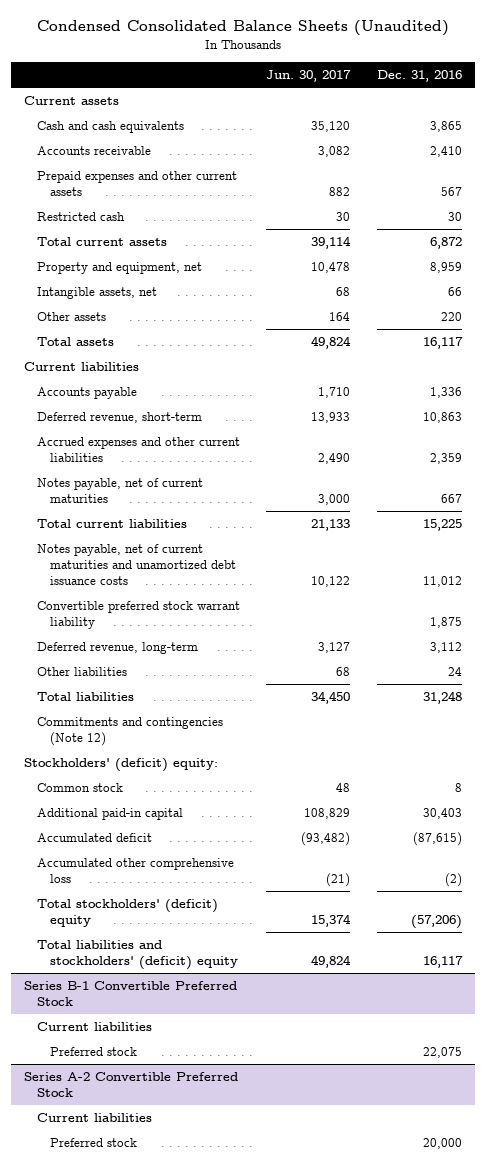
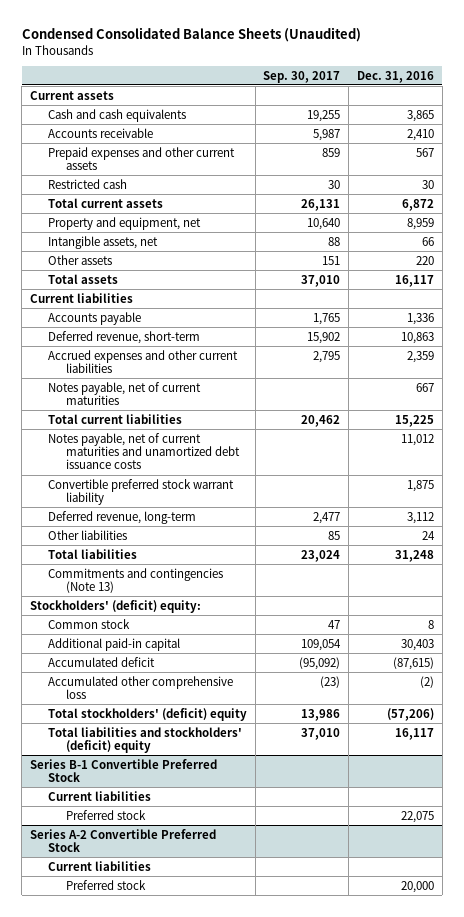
[266,70,352,83] Jun. 30, 2017 -> none
none -> [263,70,341,83] Sep. 30, 2017
[36,716,223,746] Commitments and contingencies (Note 12) -> [47,567,223,593] Commitments and contingencies (Note 13)

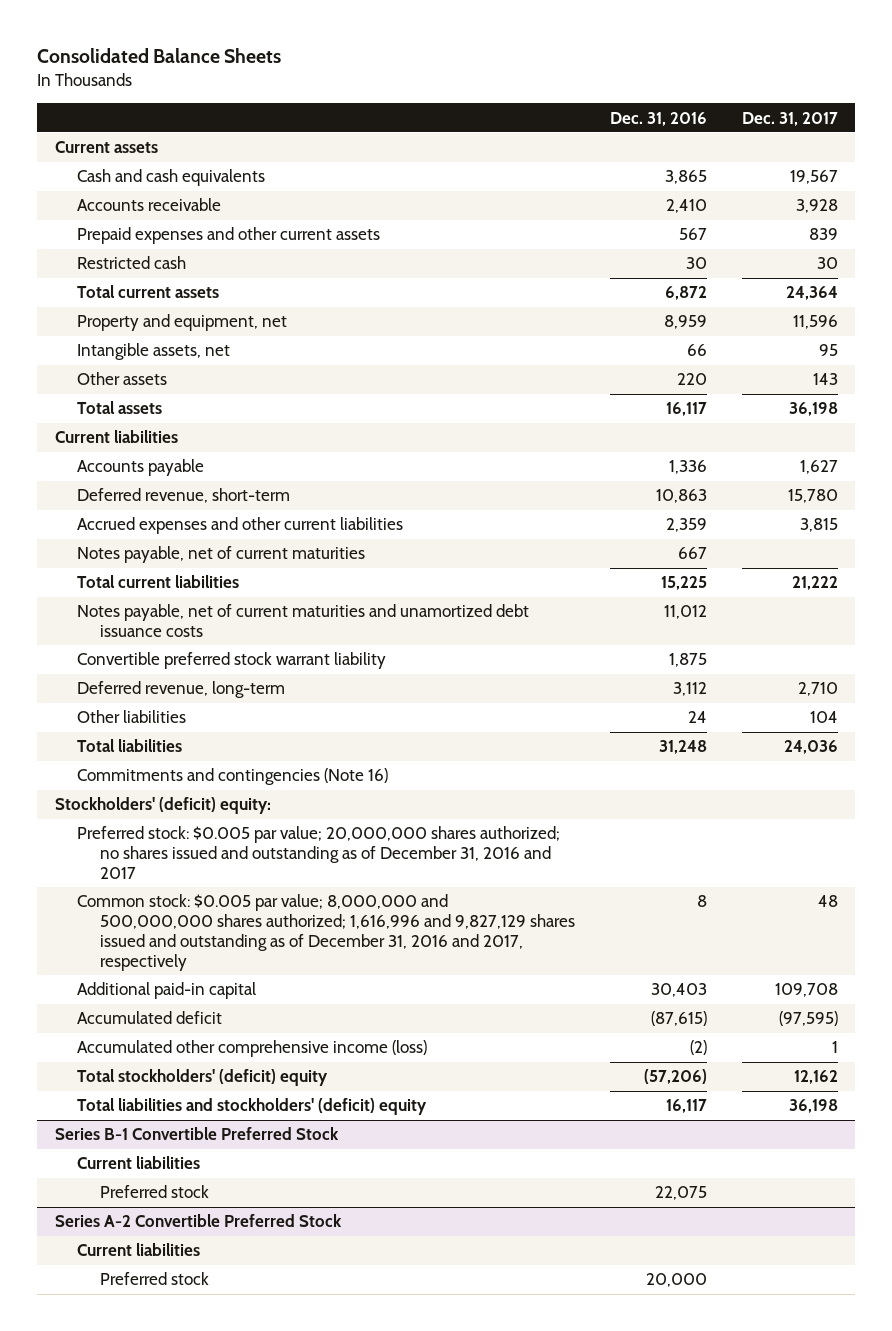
[21,27,361,43] Condensed Consolidated Balance Sheets (Unaudited) -> [37,48,282,64] Consolidated Balance Sheets
[263,70,341,83] Sep. 30, 2017 -> none
none -> [741,111,838,126] Dec. 31, 2017
[47,567,223,593] Commitments and contingencies (Note 13) -> [77,768,389,786] Commitments and contingencies (Note 16)
none -> [77,826,561,879] Preferred stock: $0.005 par value; 20,000,000 shares authorized; no shares issued and outstanding as of December 31, 2016 and 2017
[47,618,130,629] Common stock -> [77,894,575,971] Common stock: $0.005 par value; 8,000,000 and 500,000,000 shares authorized; 1,616,996 and 9,827,129 shares issued and outstanding as of December 31, 2016 and 2017, respectively
[47,675,233,699] Accumulated other comprehensive loss -> [77,1040,428,1058] Accumulated other comprehensive income (loss)

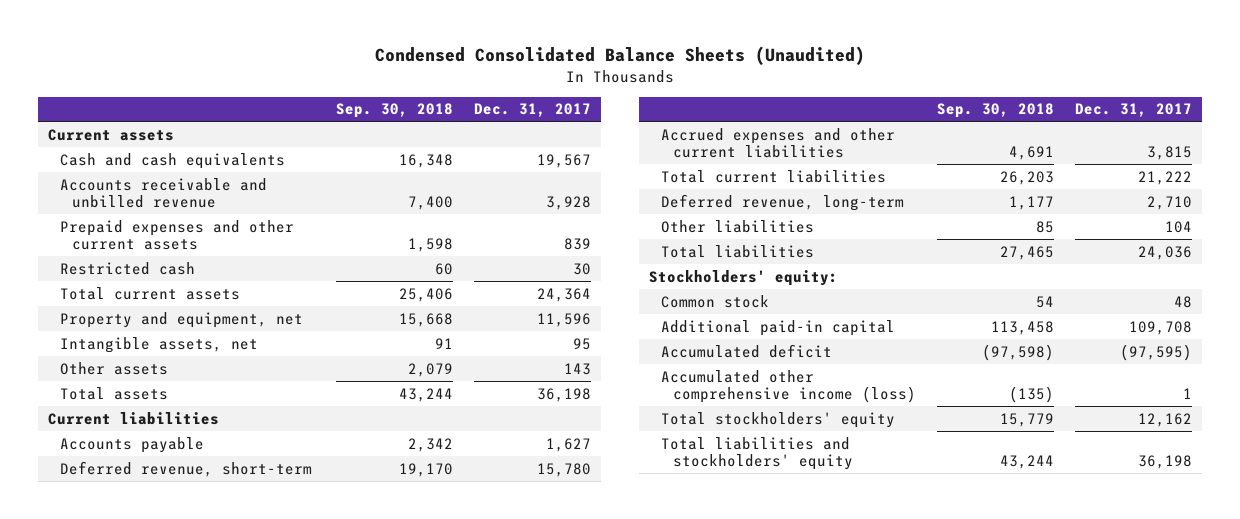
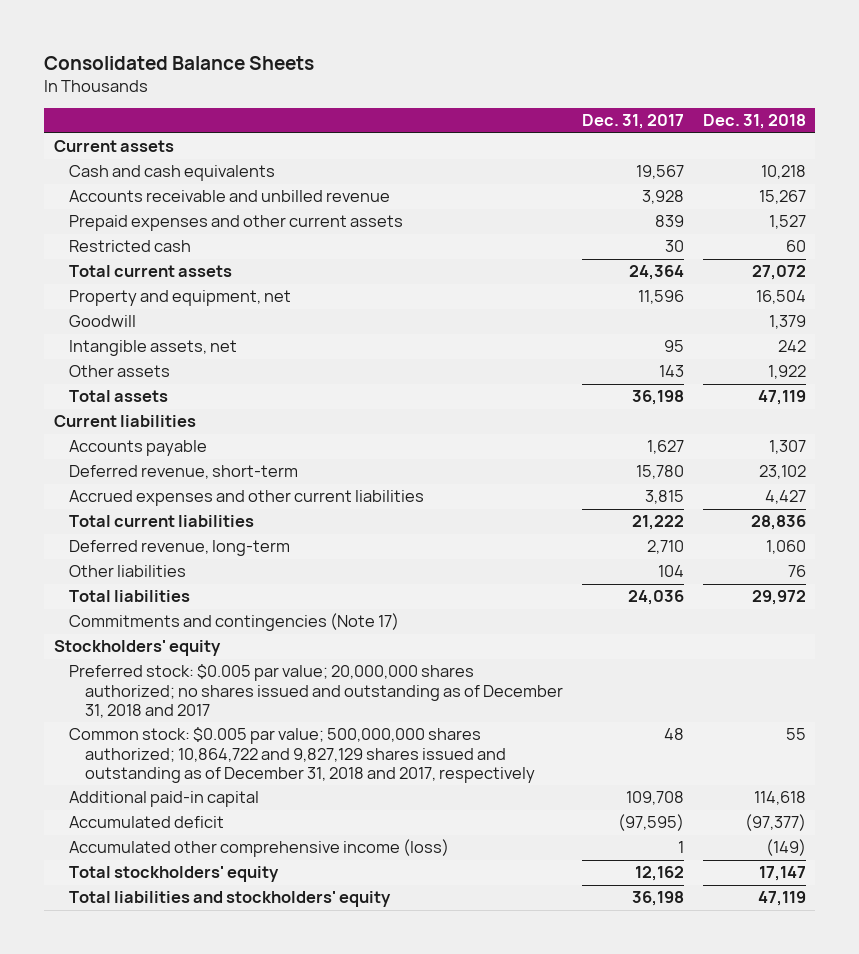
[374,46,865,66] Condensed Consolidated Balance Sheets (Unaudited) -> [44,55,315,70] Consolidated Balance Sheets
[336,103,454,119] Sep. 30, 2018 -> none
none -> [702,114,806,130] Dec. 31, 2018
none -> [69,315,137,328] Goodwill
none -> [69,613,400,632] Commitments and contingencies (Note 17)
[649,269,839,286] Stockholders' equity: -> [53,640,221,657] Stockholders' equity
none -> [69,664,564,718] Preferred stock: $0.005 par value; 20,000,000 shares authorized; no shares issued and outstanding as of December 31, 2018 and 2017
[661,294,770,308] Common stock -> [69,727,536,783] Common stock: $0.005 par value; 500,000,000 shares authorized; 10,864,722 and 9,827,129 shares issued and outstanding as of December 31, 2018 and 2017, respectively

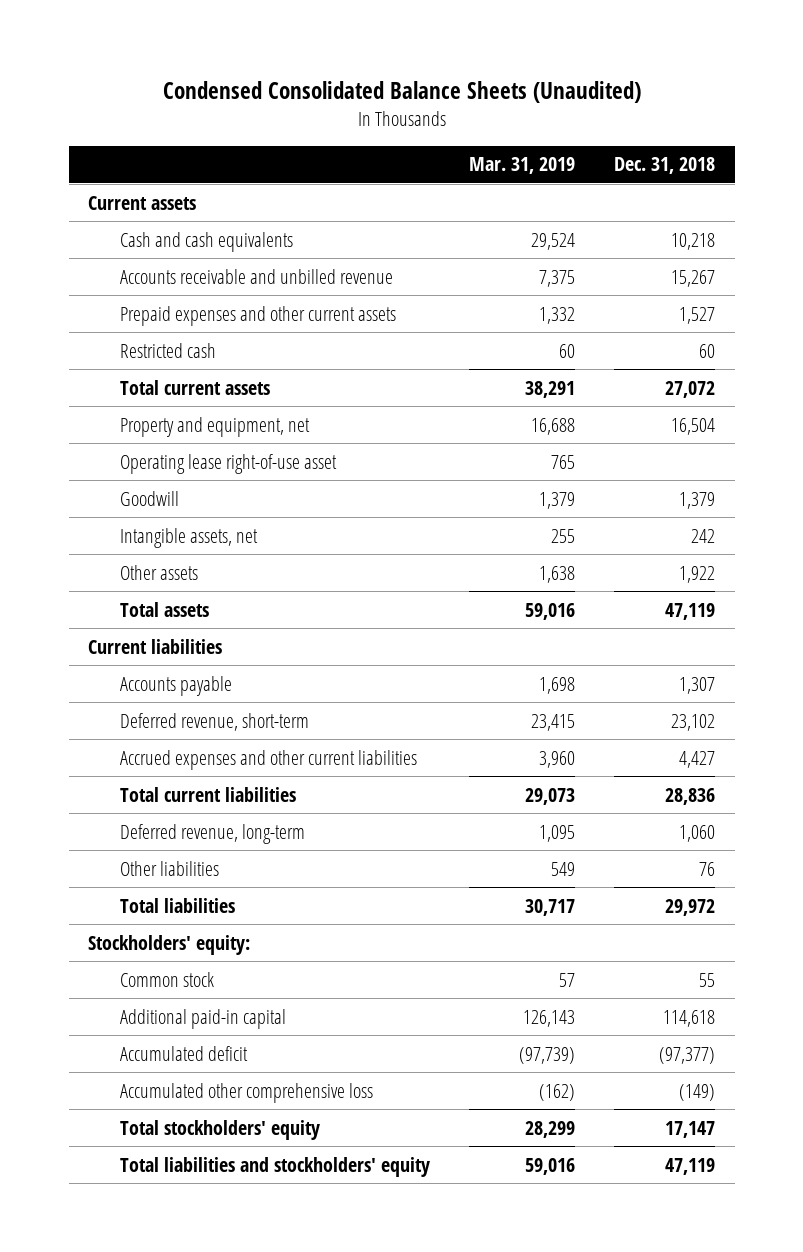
[44,55,315,70] Consolidated Balance Sheets -> [162,81,641,104] Condensed Consolidated Balance Sheets (Unaudited)
[581,114,684,130] Dec. 31, 2017 -> none
none -> [468,157,575,175] Mar. 31, 2019
none -> [119,453,337,474] Operating lease right-of-use asset
[69,613,400,632] Commitments and contingencies (Note 17) -> none
[69,664,564,718] Preferred stock: $0.005 par value; 20,000,000 shares authorized; no shares issued and outstanding as of December 31, 2018 and 2017 -> none
[53,640,221,657] Stockholders' equity -> [88,934,251,955] Stockholders' equity:
[69,727,536,783] Common stock: $0.005 par value; 500,000,000 shares authorized; 10,864,722 and 9,827,129 shares issued and outstanding as of December 31, 2018 and 2017, respectively -> [119,971,214,987] Common stock
[69,839,450,858] Accumulated other comprehensive income (loss) -> [119,1082,373,1103] Accumulated other comprehensive loss

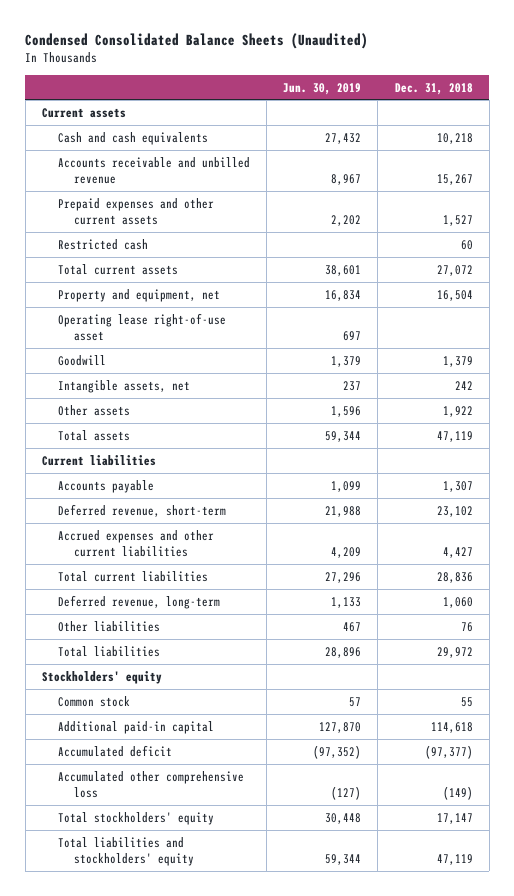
[468,157,575,175] Mar. 31, 2019 -> none
none -> [283,82,362,95] Jun. 30, 2019
[88,934,251,955] Stockholders' equity: -> [41,670,162,684] Stockholders' equity

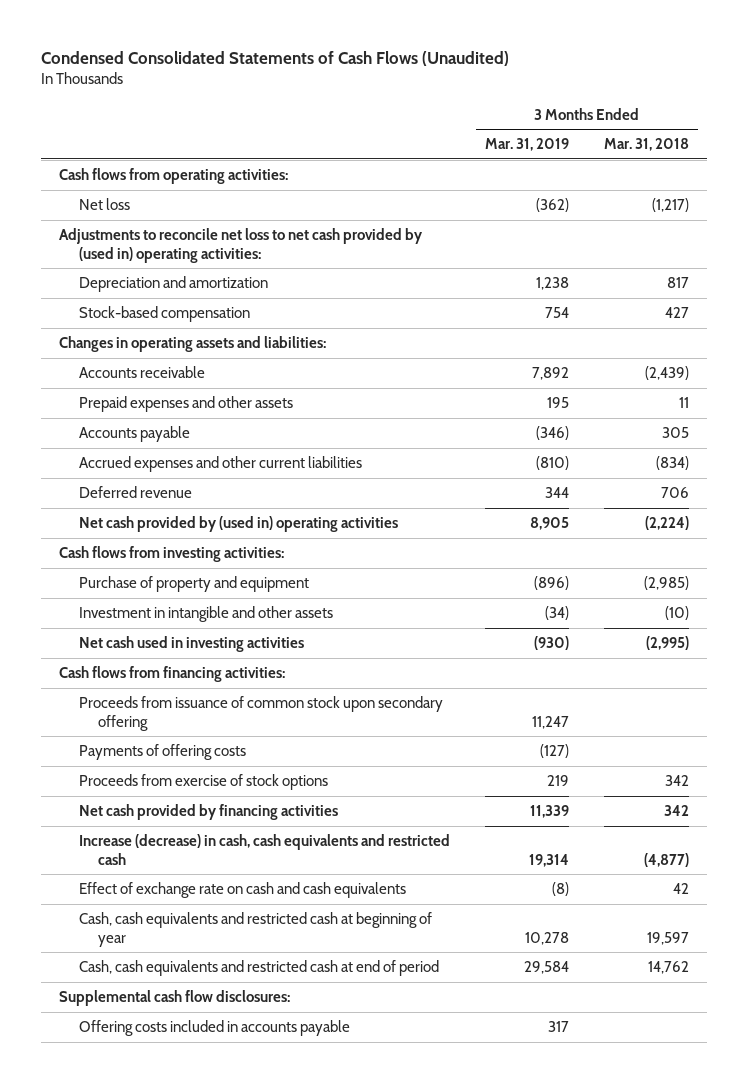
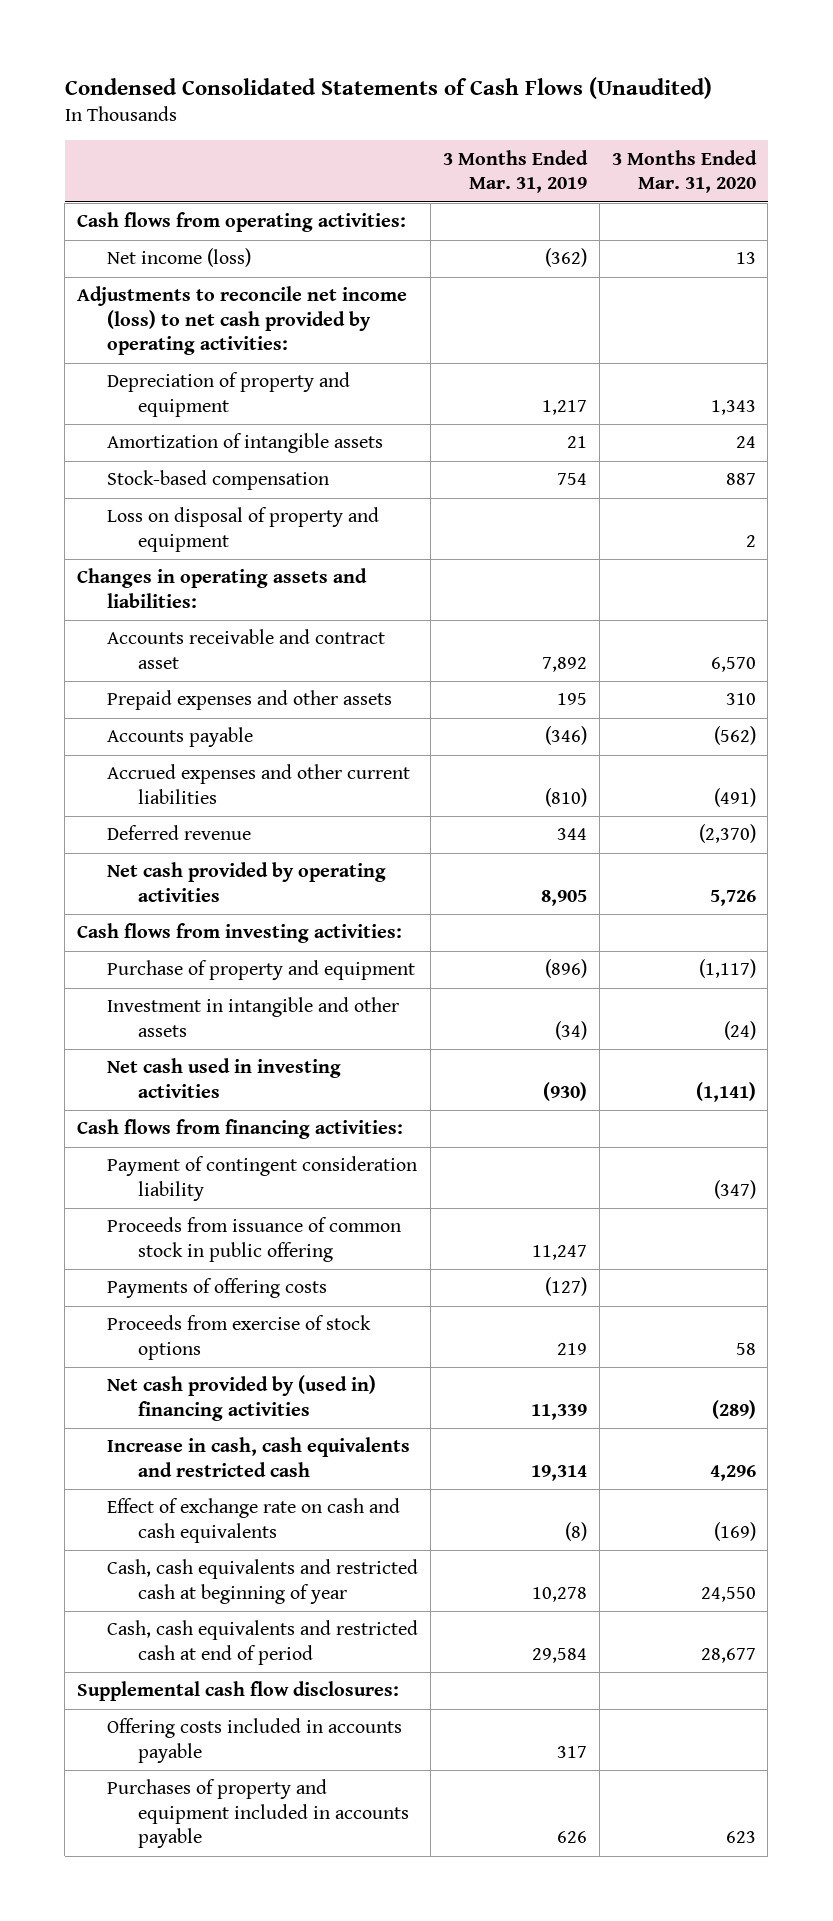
[604,138,690,152] Mar. 31, 2018 -> none
none -> [611,149,757,194] 3 Months Ended Mar. 31, 2020
[78,276,268,293] Depreciation and amortization -> none
[78,198,130,211] Net loss -> [107,248,252,268] Net income (loss)
[58,228,423,263] Adjustments to reconcile net loss to net cash provided by (used in) operating activities: -> [77,286,408,356] Adjustments to reconcile net income (loss) to net cash provided by operating activities:
none -> [107,372,351,417] Depreciation of property and equipment
none -> [107,433,384,454] Amortization of intangible assets
none -> [107,507,380,552] Loss on disposal of property and equipment
[78,366,205,379] Accounts receivable -> [107,629,386,669] Accounts receivable and contract asset
[78,516,398,533] Net cash provided by (used in) operating activities -> [107,862,387,902] Net cash provided by operating activities
none -> [107,1156,418,1201] Payment of contingent consideration liability
[78,696,443,731] Proceeds from issuance of common stock upon secondary offering -> [107,1217,402,1262] Proceeds from issuance of common stock in public offering
[78,804,338,821] Net cash provided by financing activities -> [107,1375,377,1421] Net cash provided by (used in) financing activities
[78,834,450,865] Increase (decrease) in cash, cash equivalents and restricted cash -> [107,1437,411,1477] Increase in cash, cash equivalents and restricted cash
none -> [107,1779,409,1849] Purchases of property and equipment included in accounts payable

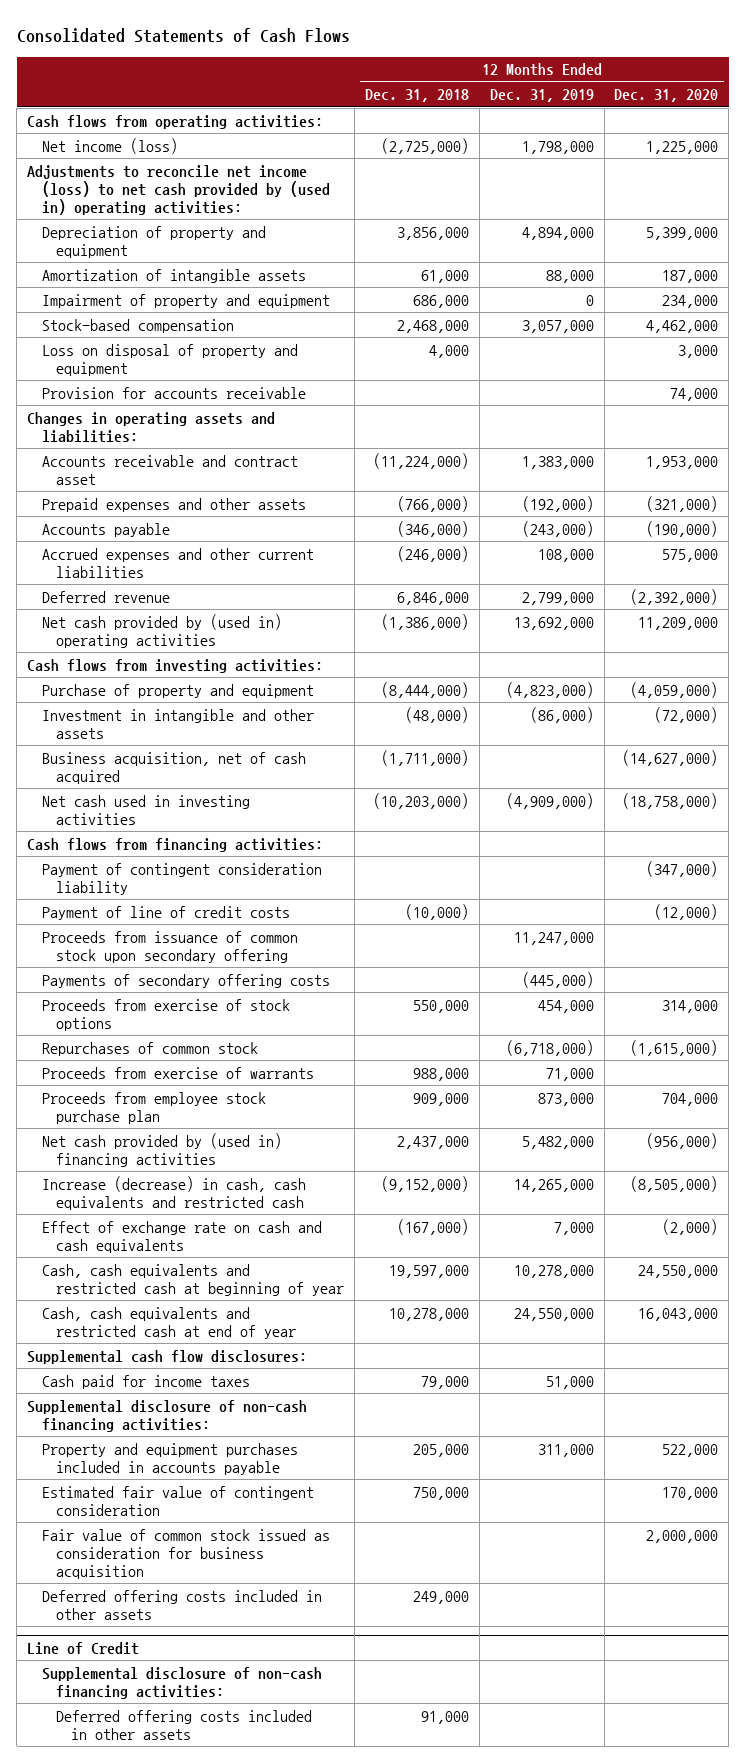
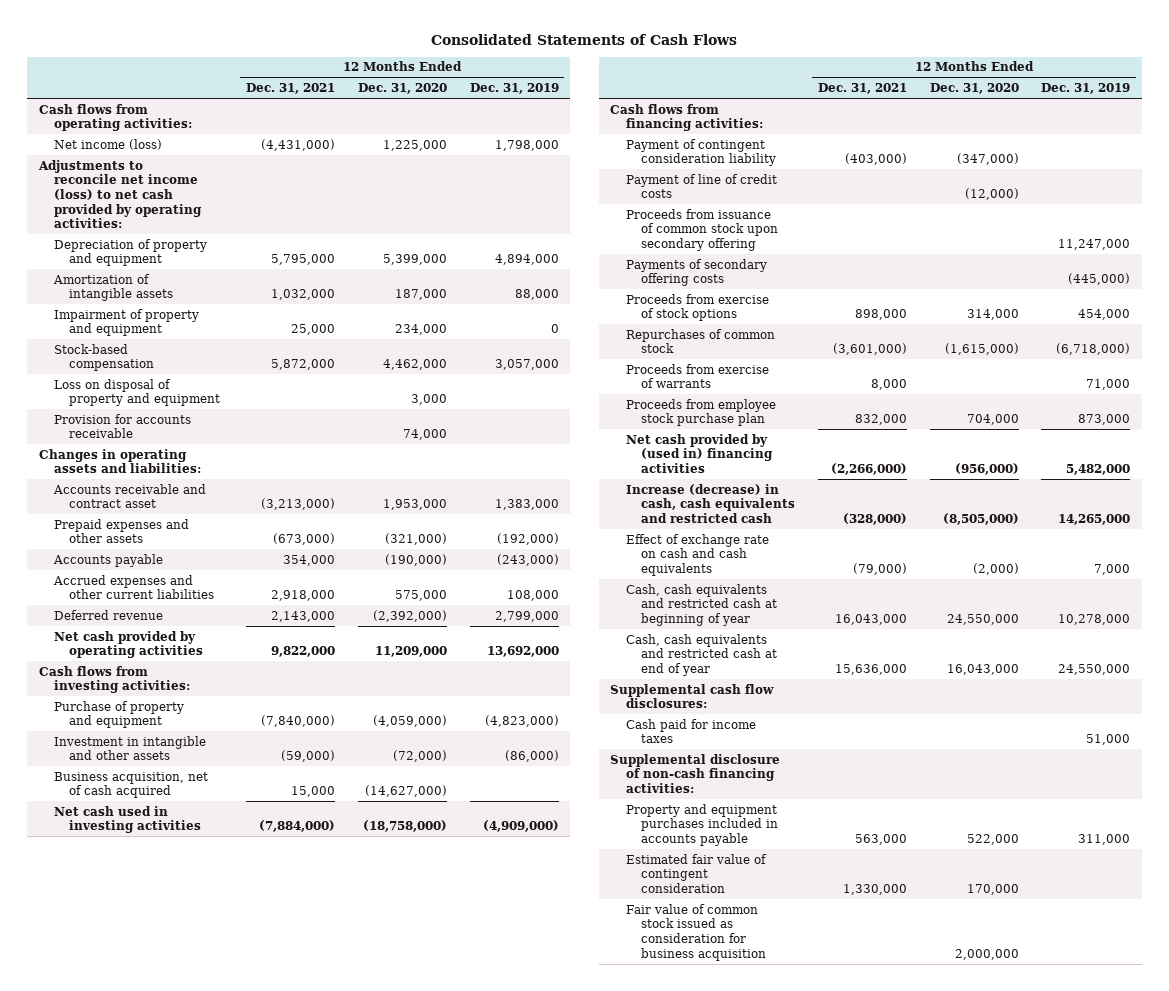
[364,89,469,103] Dec. 31, 2018 -> none
none -> [246,83,336,95] Dec. 31, 2021
[27,164,330,215] Adjustments to reconcile net income (loss) to net cash provided by (used in) operating activities: -> [37,159,203,229] Adjustments to reconcile net income (loss) to net cash provided by operating activities:
[41,613,282,648] Net cash provided by (used in) operating activities -> [54,630,204,659] Net cash provided by operating activities
[41,1589,322,1620] Deferred offering costs included in other assets -> none
[27,1641,140,1655] Line of Credit -> none
[41,1666,322,1699] Supplemental disclosure of non-cash financing activities: -> none
[56,1709,313,1740] Deferred offering costs included in other assets -> none

